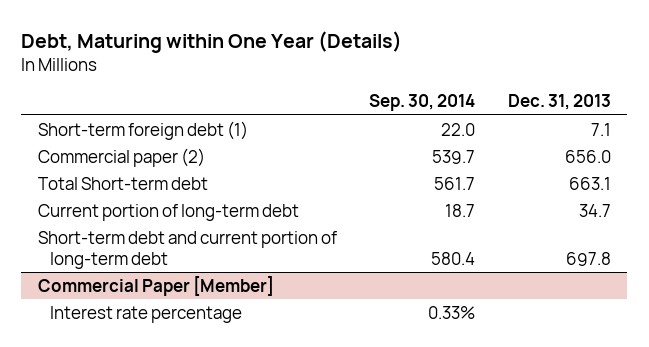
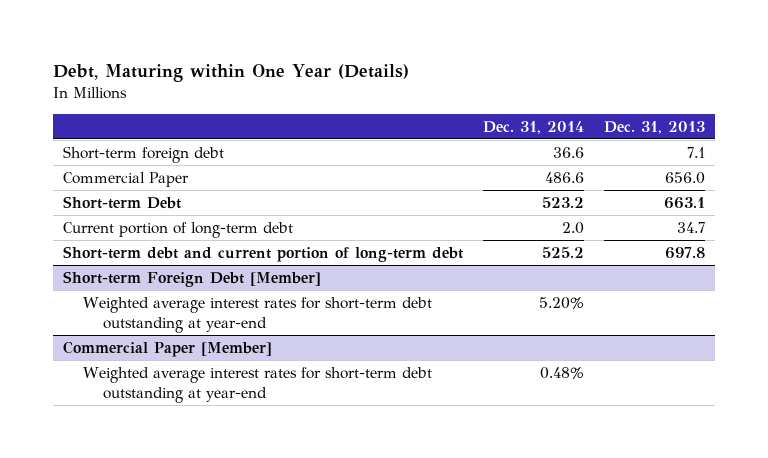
[369,94,476,112] Sep. 30, 2014 -> none
none -> [483,120,585,134] Dec. 31, 2014
[37,120,248,140] Short-term foreign debt (1) -> [63,145,225,163] Short-term foreign debt
[37,147,205,167] Commercial paper (2) -> [63,171,190,187] Commercial Paper
[37,176,208,190] Total Short-term debt -> [63,195,182,209] Short-term Debt
none -> [63,270,322,287] Short-term Foreign Debt [Member]
none -> [83,296,433,333] Weighted average interest rates for short-term debt outstanding at year-end
[50,305,243,323] Interest rate percentage -> none
none -> [83,366,433,403] Weighted average interest rates for short-term debt outstanding at year-end

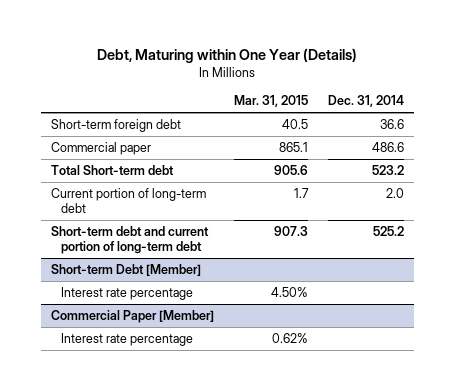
[604,120,706,134] Dec. 31, 2013 -> none
none -> [233,95,308,108] Mar. 31, 2015
[63,171,190,187] Commercial Paper -> [50,141,151,155] Commercial paper
[63,195,182,209] Short-term Debt -> [50,164,174,175] Total Short-term debt
[83,296,433,333] Weighted average interest rates for short-term debt outstanding at year-end -> none
[63,270,322,287] Short-term Foreign Debt [Member] -> [50,263,201,276] Short-term Debt [Member]
none -> [61,286,194,300] Interest rate percentage
[83,366,433,403] Weighted average interest rates for short-term debt outstanding at year-end -> none
none -> [61,332,194,346] Interest rate percentage

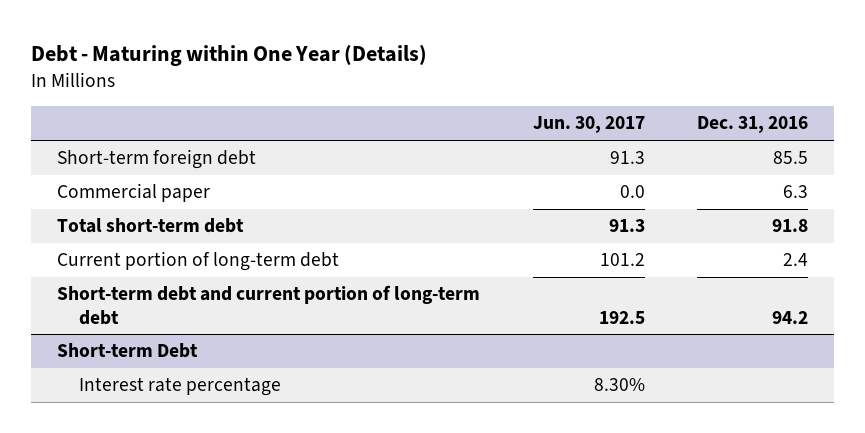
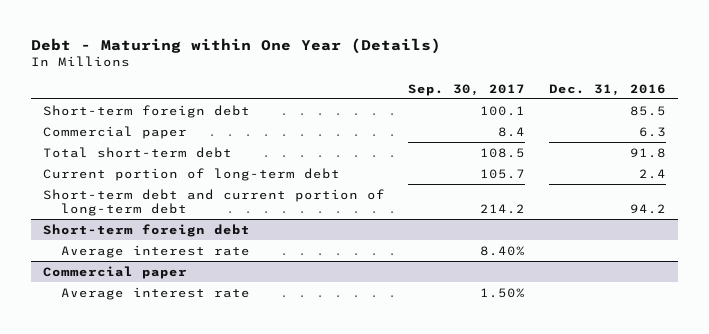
[532,116,645,134] Jun. 30, 2017 -> none
none -> [408,83,526,96] Sep. 30, 2017
[57,343,199,359] Short-term Debt -> [42,223,250,237] Short-term foreign debt
[78,377,281,397] Interest rate percentage -> [60,244,250,258] Average interest rate
none -> [42,265,187,279] Commercial paper
none -> [60,286,250,300] Average interest rate

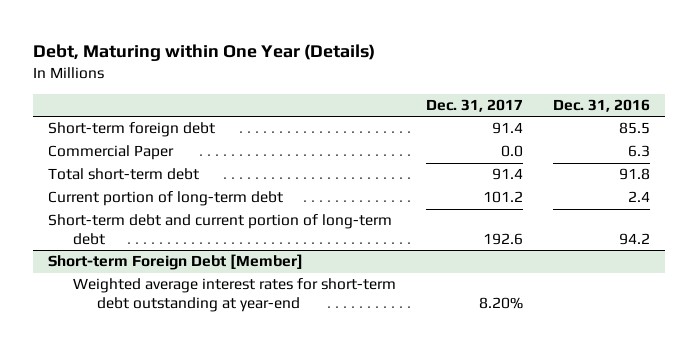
[30,37,441,54] Debt - Maturing within One Year (Details) -> [33,44,376,62] Debt, Maturing within One Year (Details)
[408,83,526,96] Sep. 30, 2017 -> none
none -> [425,98,523,112] Dec. 31, 2017
[42,125,187,139] Commercial paper -> [48,145,175,161] Commercial Paper
[60,244,250,258] Average interest rate -> none
[42,265,187,279] Commercial paper -> none
[60,286,250,300] Average interest rate -> none
[42,223,250,237] Short-term foreign debt -> [48,254,304,271] Short-term Foreign Debt [Member]
none -> [72,278,396,312] Weighted average interest rates for short-term debt outstanding at year-end

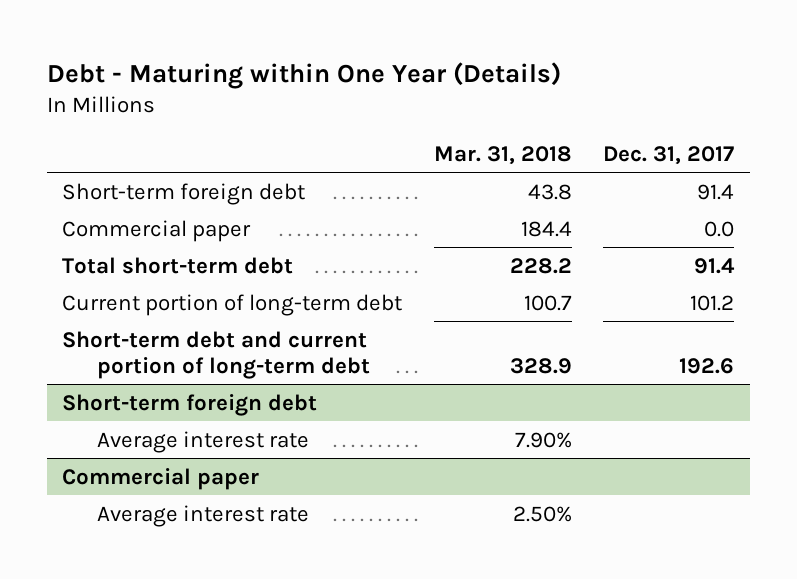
[33,44,376,62] Debt, Maturing within One Year (Details) -> [46,61,561,89] Debt - Maturing within One Year (Details)
[553,98,651,112] Dec. 31, 2016 -> none
none -> [433,145,572,165] Mar. 31, 2018
[48,145,175,161] Commercial Paper -> [62,219,252,242] Commercial paper
[72,278,396,312] Weighted average interest rates for short-term debt outstanding at year-end -> none
[48,254,304,271] Short-term Foreign Debt [Member] -> [62,393,318,416] Short-term foreign debt
none -> [97,430,310,453] Average interest rate
none -> [62,467,260,490] Commercial paper
none -> [97,504,310,527] Average interest rate

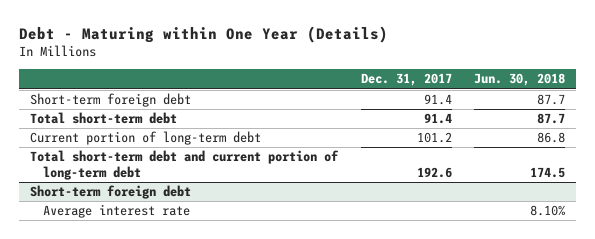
[433,145,572,165] Mar. 31, 2018 -> none
none -> [473,73,565,87] Jun. 30, 2018
[62,219,252,242] Commercial paper -> none
[62,330,371,379] Short-term debt and current portion of long-term debt -> [30,150,340,180] Total short-term debt and current portion of long-term debt
[62,467,260,490] Commercial paper -> none
[97,504,310,527] Average interest rate -> none

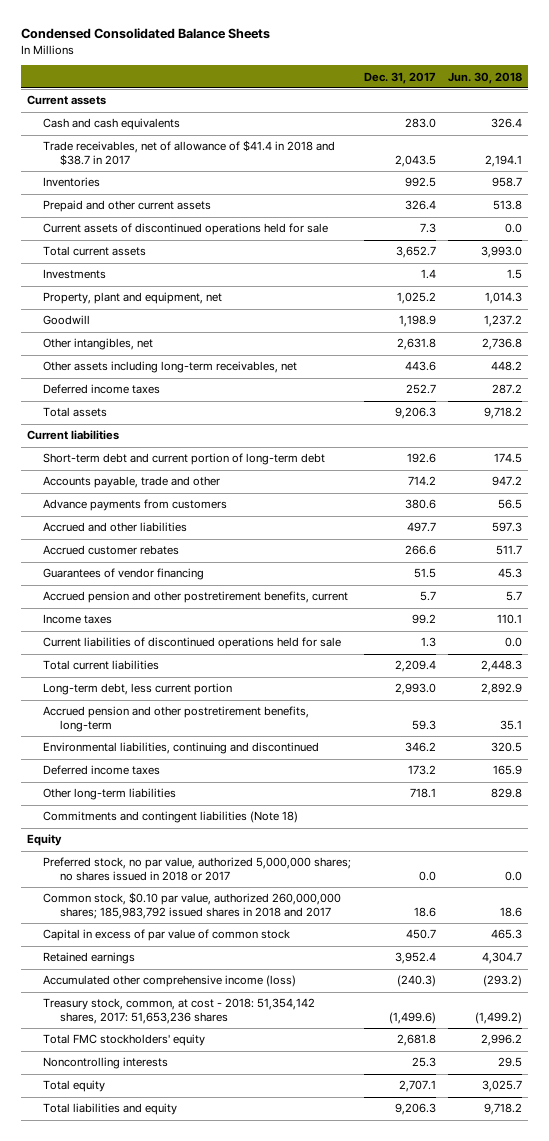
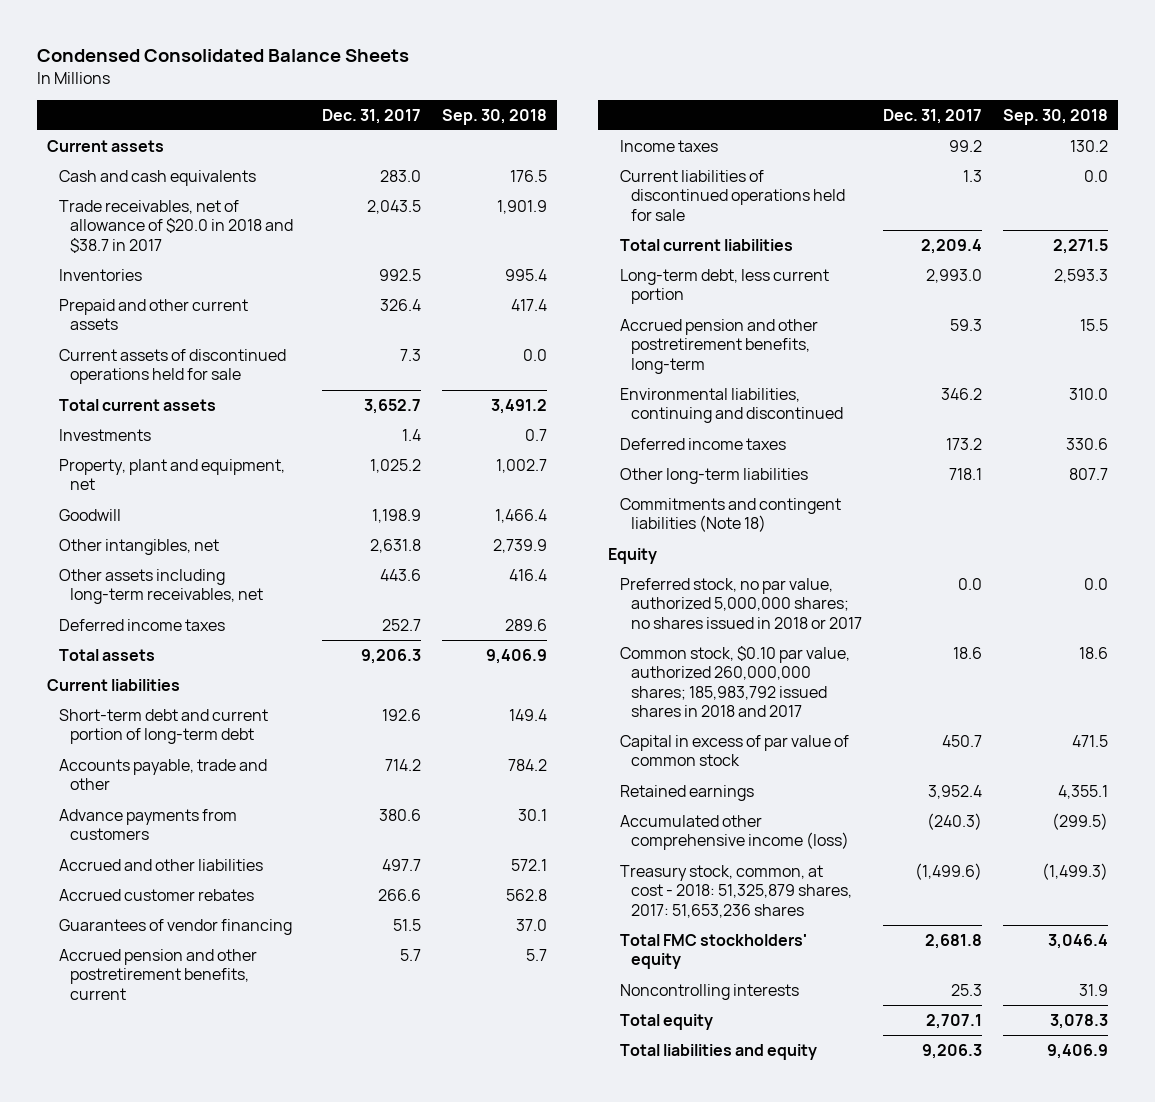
[448,71,523,84] Jun. 30, 2018 -> none
none -> [441,108,547,125] Sep. 30, 2018
[43,140,336,166] Trade receivables, net of allowance of $41.4 in 2018 and $38.7 in 2017 -> [58,199,294,253] Trade receivables, net of allowance of $20.0 in 2018 and $38.7 in 2017
[43,998,316,1024] Treasury stock, common, at cost - 2018: 51,354,142 shares, 2017: 51,653,236 shares -> [619,864,853,918] Treasury stock, common, at cost - 2018: 51,325,879 shares, 2017: 51,653,236 shares

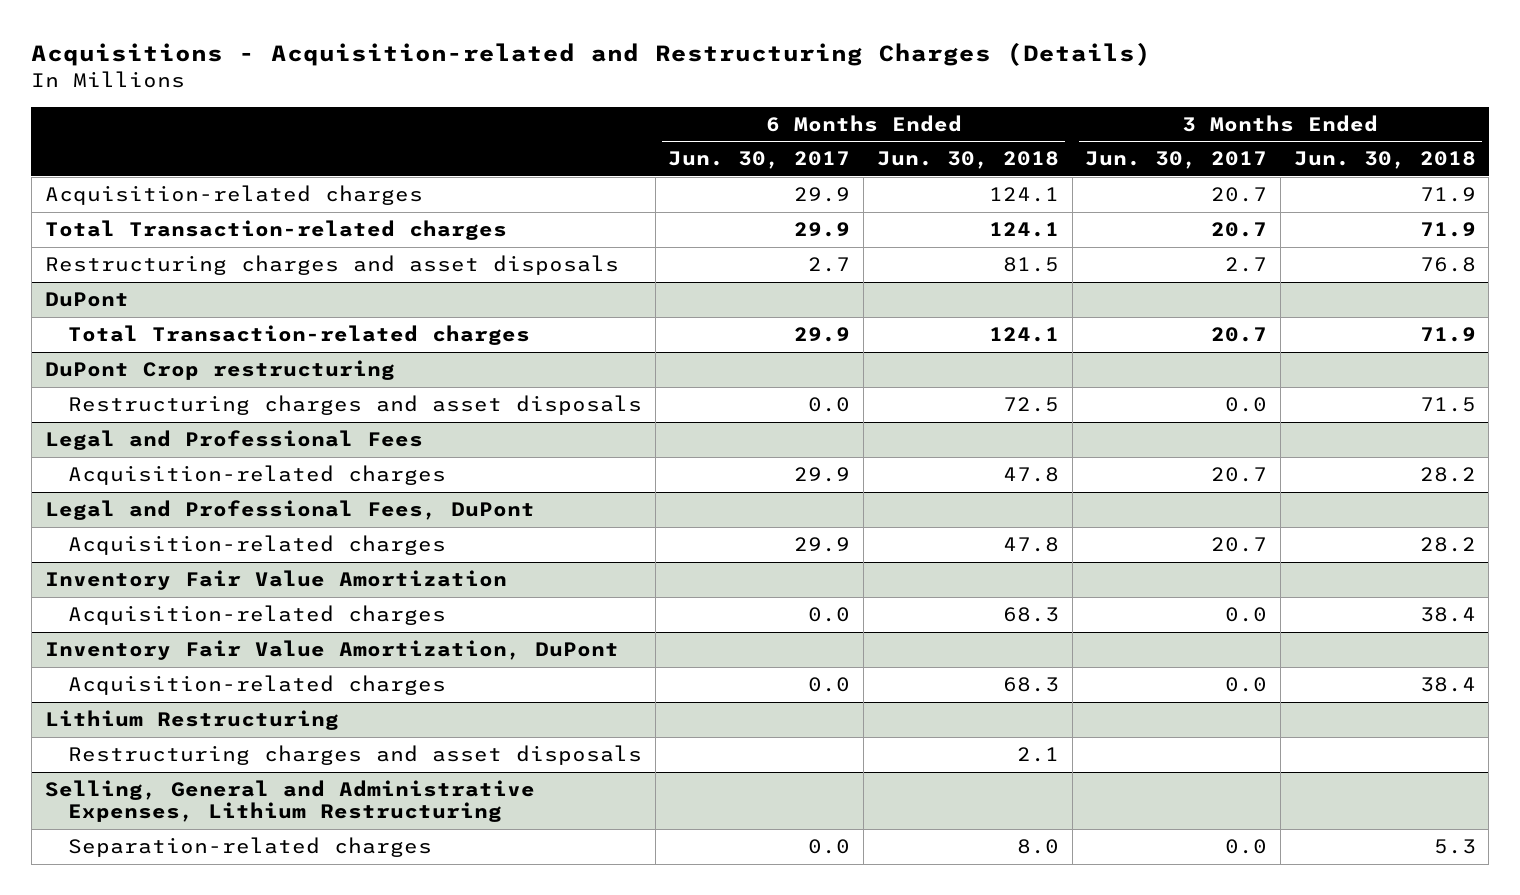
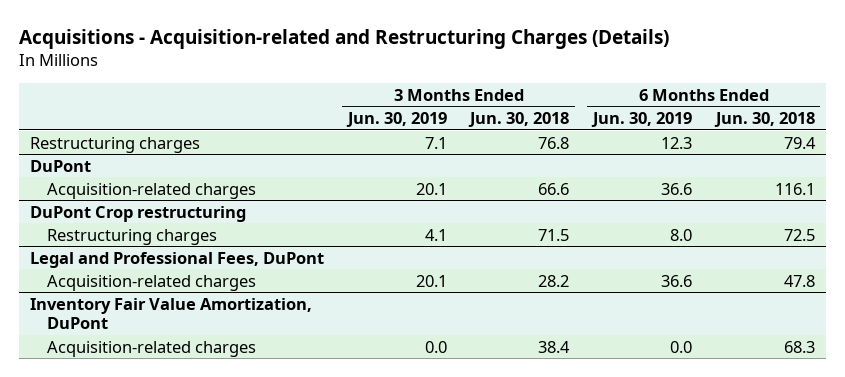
[668,151,851,170] Jun. 30, 2017 -> none
[1085,151,1268,170] Jun. 30, 2017 -> none
none -> [345,111,447,127] Jun. 30, 2019
none -> [590,111,692,127] Jun. 30, 2019
[44,185,423,206] Acquisition-related charges -> none
[44,220,507,241] Total Transaction-related charges -> none
[44,255,619,276] Restructuring charges and asset disposals -> [30,136,201,153] Restructuring charges
[1002,257,1059,273] 81.5 -> [783,136,816,149] 79.4
[68,325,531,346] Total Transaction-related charges -> none
none -> [47,182,257,199] Acquisition-related charges
[44,430,423,451] Legal and Professional Fees -> none
[68,465,447,486] Acquisition-related charges -> none
[68,395,643,416] Restructuring charges and asset disposals -> [47,228,218,245] Restructuring charges
[44,570,507,591] Inventory Fair Value Amortization -> none
[68,605,447,626] Acquisition-related charges -> none
[44,710,339,731] Lithium Restructuring -> none
[68,745,643,766] Restructuring charges and asset disposals -> none
[44,780,535,823] Selling, General and Administrative Expenses, Lithium Restructuring -> none
[68,837,433,858] Separation-related charges -> none

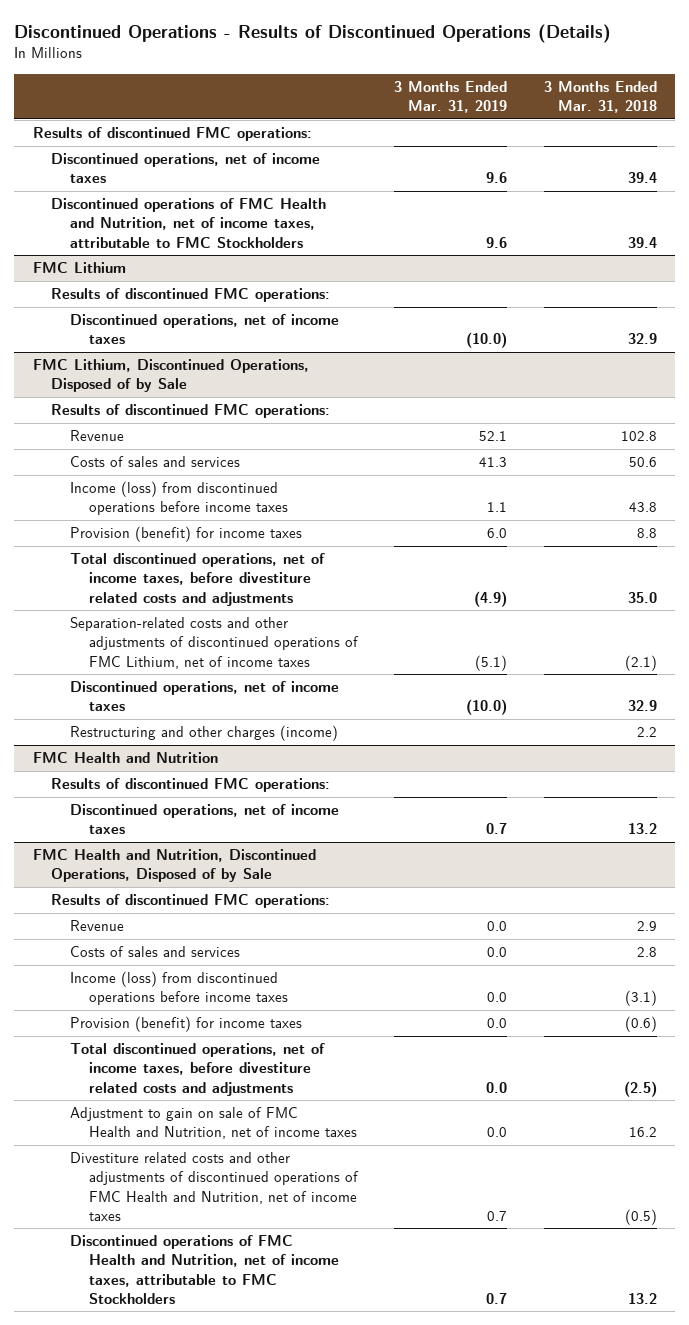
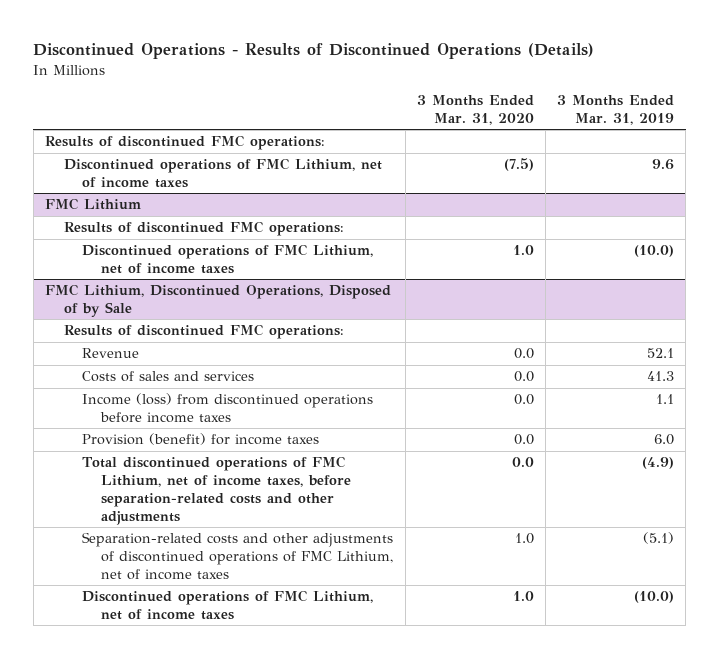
[543,80,657,114] 3 Months Ended Mar. 31, 2018 -> none
none -> [416,95,534,126] 3 Months Ended Mar. 31, 2020
[51,198,327,248] Discontinued operations of FMC Health and Nutrition, net of income taxes, attributable to FMC Stockholders -> none
[51,153,321,184] Discontinued operations, net of income taxes -> [63,158,382,189] Discontinued operations of FMC Lithium, net of income taxes
[69,314,339,345] Discontinued operations, net of income taxes -> [82,244,374,275] Discontinued operations of FMC Lithium, net of income taxes
[69,553,325,606] Total discontinued operations, net of income taxes, before divestiture related costs and adjustments -> [82,456,352,525] Total discontinued operations of FMC Lithium, net of income taxes, before separation-related costs and other adjustments
[69,725,338,742] Restructuring and other charges (income) -> none
[32,752,218,764] FMC Health and Nutrition -> none
[51,778,331,793] Results of discontinued FMC operations: -> none
[69,804,339,835] Discontinued operations, net of income taxes -> none
[32,849,316,883] FMC Health and Nutrition, Discontinued Operations, Disposed of by Sale -> none
[51,894,331,909] Results of discontinued FMC operations: -> none
[69,920,124,932] Revenue -> none
[69,946,240,958] Costs of sales and services -> none
[69,971,288,1006] Income (loss) from discontinued operations before income taxes -> none
[69,1016,302,1033] Provision (benefit) for income taxes -> none
[69,1043,325,1096] Total discontinued operations, net of income taxes, before divestiture related costs and adjustments -> none
[69,1107,357,1140] Adjustment to gain on sale of FMC Health and Nutrition, net of income taxes -> none
[69,1152,359,1221] Divestiture related costs and other adjustments of discontinued operations of FMC Health and Nutrition, net of income taxes -> none
[69,1235,339,1304] Discontinued operations of FMC Health and Nutrition, net of income taxes, attributable to FMC Stockholders -> none
[69,681,339,712] Discontinued operations, net of income taxes -> [82,590,374,621] Discontinued operations of FMC Lithium, net of income taxes

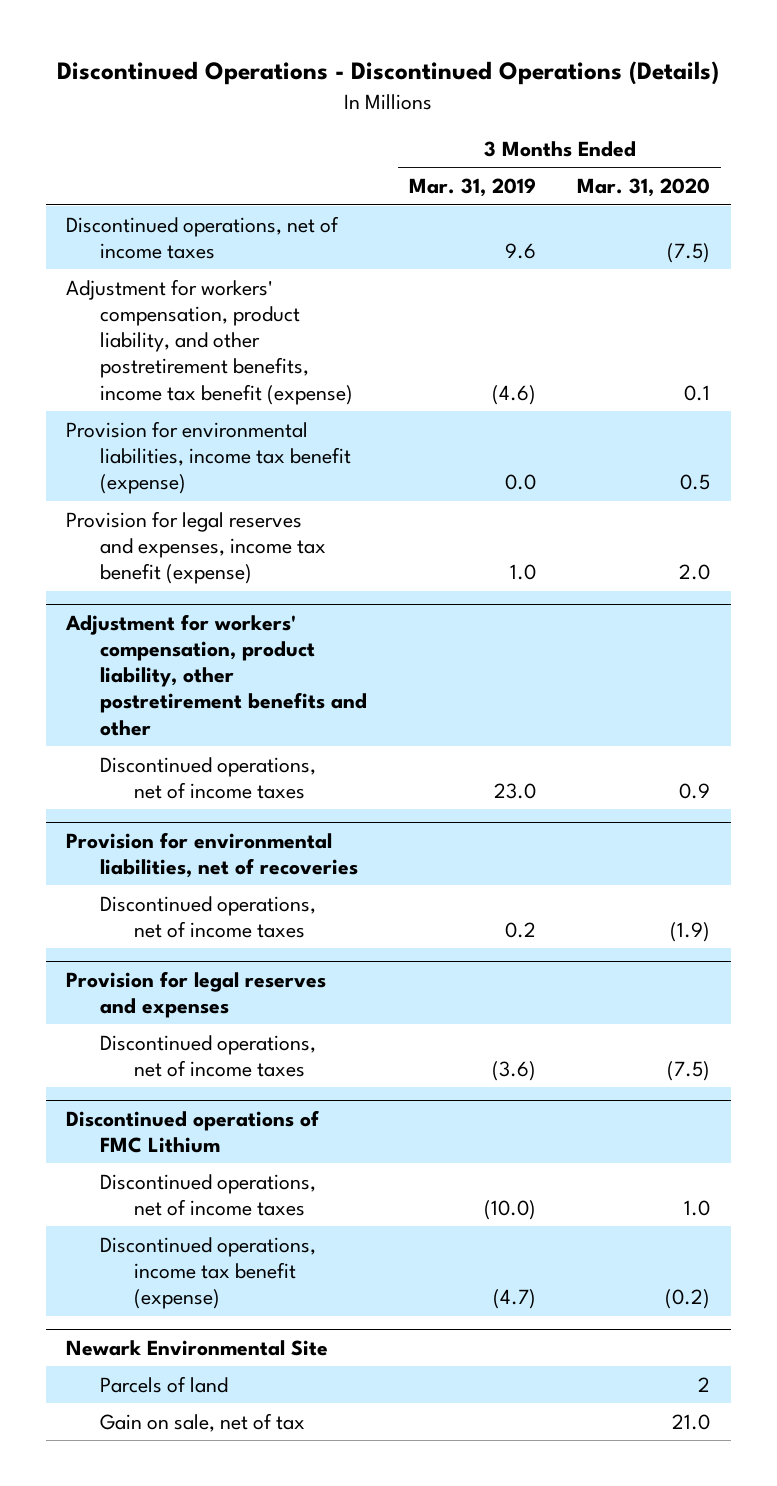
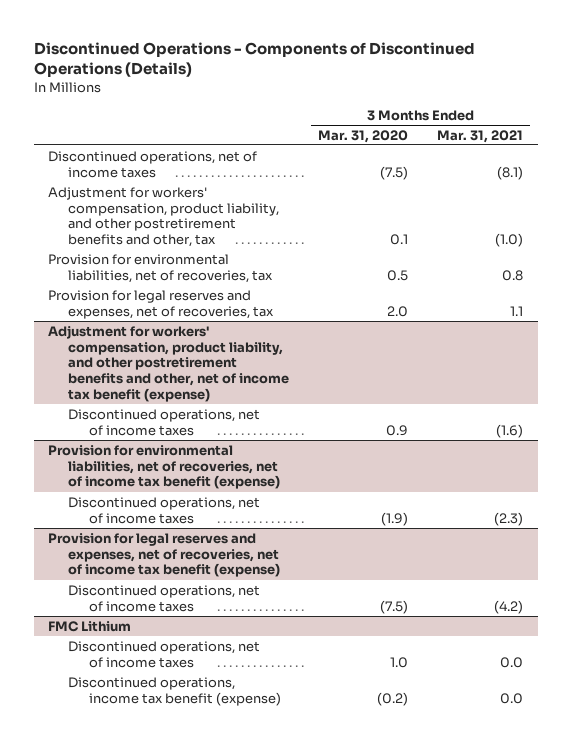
[57,61,720,86] Discontinued Operations - Discontinued Operations (Details) -> [33,42,475,78] Discontinued Operations - Components of Discontinued Operations (Details)
[408,178,536,198] Mar. 31, 2019 -> none
none -> [437,129,524,143] Mar. 31, 2021
[66,278,354,405] Adjustment for workers' compensation, product liability, and other postretirement benefits, income tax benefit (expense) -> [48,186,280,248] Adjustment for workers' compensation, product liability, and other postretirement benefits and other, tax
[66,420,352,495] Provision for environmental liabilities, income tax benefit (expense) -> [48,253,274,283] Provision for environmental liabilities, net of recoveries, tax
[66,510,327,585] Provision for legal reserves and expenses, income tax benefit (expense) -> [48,289,275,319] Provision for legal reserves and expenses, net of recoveries, tax
[65,613,368,736] Adjustment for workers' compensation, product liability, other postretirement benefits and other -> [48,324,290,403] Adjustment for workers' compensation, product liability, and other postretirement benefits and other, net of income tax benefit (expense)
[66,831,359,879] Provision for environmental liabilities, net of recoveries -> [48,444,281,490] Provision for environmental liabilities, net of recoveries, net of income tax benefit (expense)
[66,970,327,1019] Provision for legal reserves and expenses -> [48,532,281,578] Provision for legal reserves and expenses, net of recoveries, net of income tax benefit (expense)
[66,1109,320,1154] Discontinued operations of FMC Lithium -> [48,620,132,632] FMC Lithium
[66,1339,329,1356] Newark Environmental Site -> none
[100,1375,229,1393] Parcels of land -> none
[100,1412,306,1432] Gain on sale, net of tax -> none

